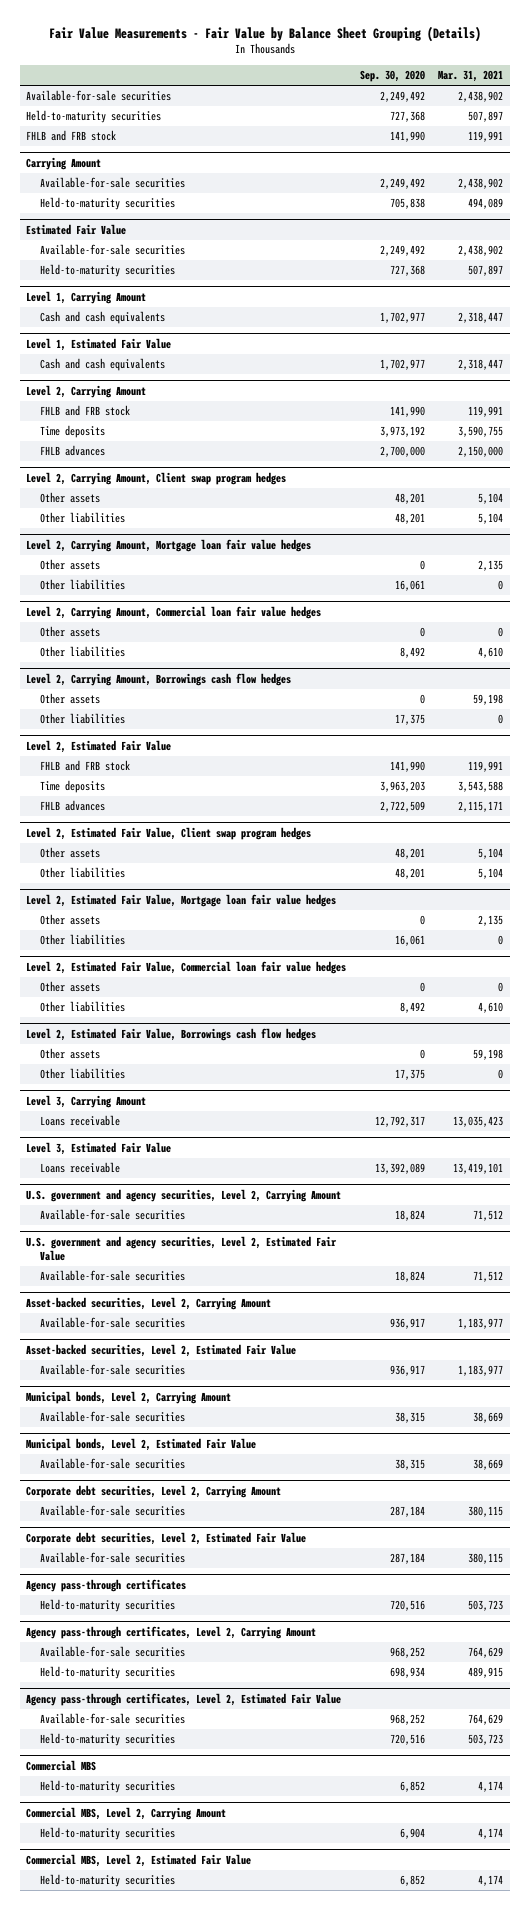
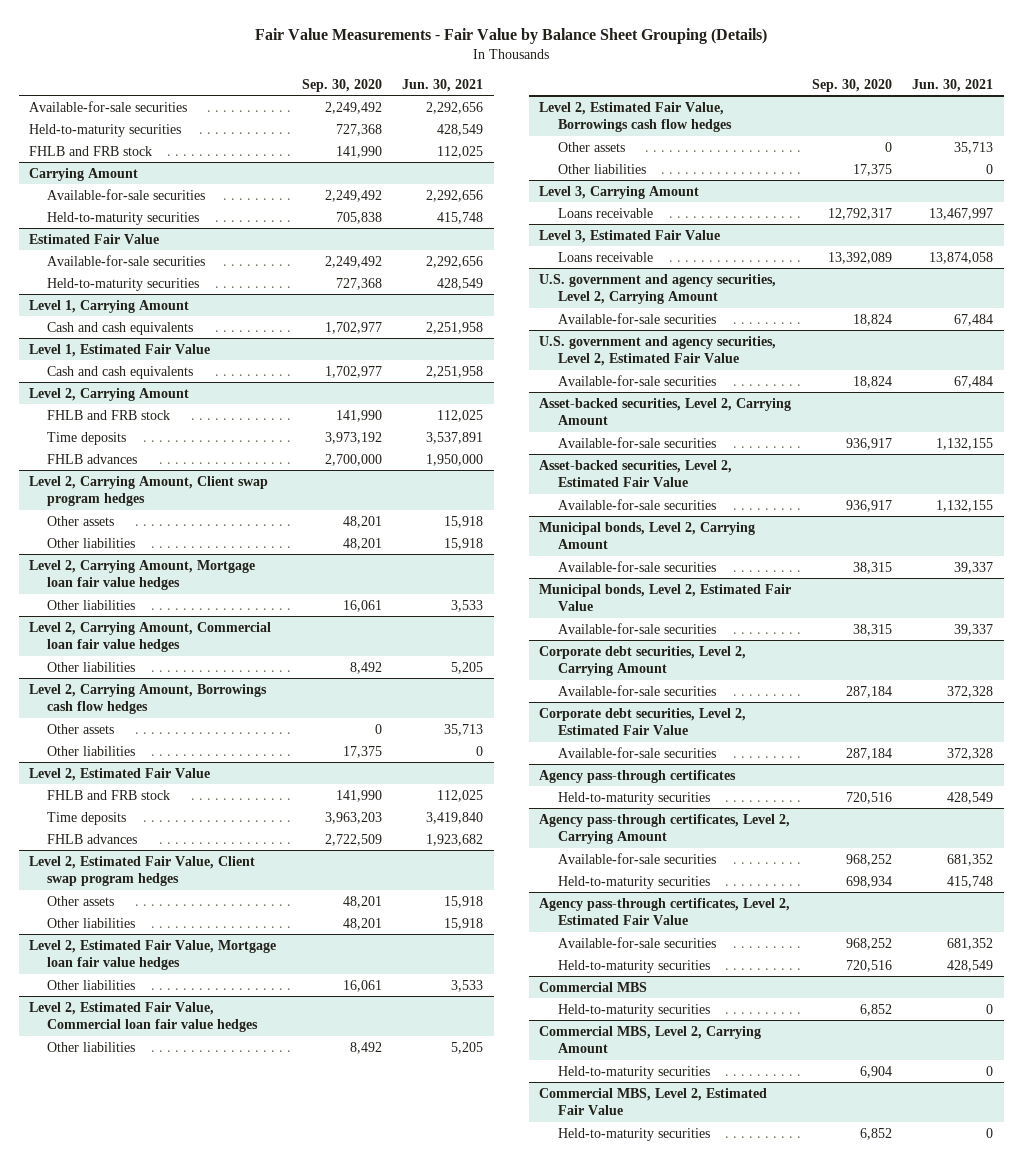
[437,70,503,83] Mar. 31, 2021 -> none
none -> [402,78,484,92] Jun. 30, 2021
[40,559,101,571] Other assets -> none
[40,626,101,638] Other assets -> none
[40,914,101,926] Other assets -> none
[40,981,101,993] Other assets -> none

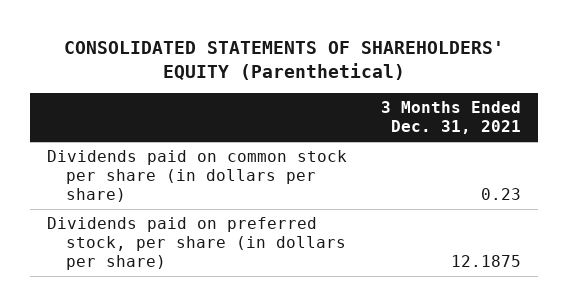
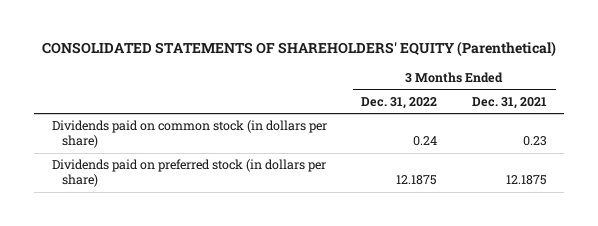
none -> [361,96,438,109] Dec. 31, 2022
[46,150,347,202] Dividends paid on common stock per share (in dollars per share) -> [51,120,327,149] Dividends paid on common stock (in dollars per share)
[46,217,347,270] Dividends paid on preferred stock, per share (in dollars per share) -> [51,159,326,188] Dividends paid on preferred stock (in dollars per share)

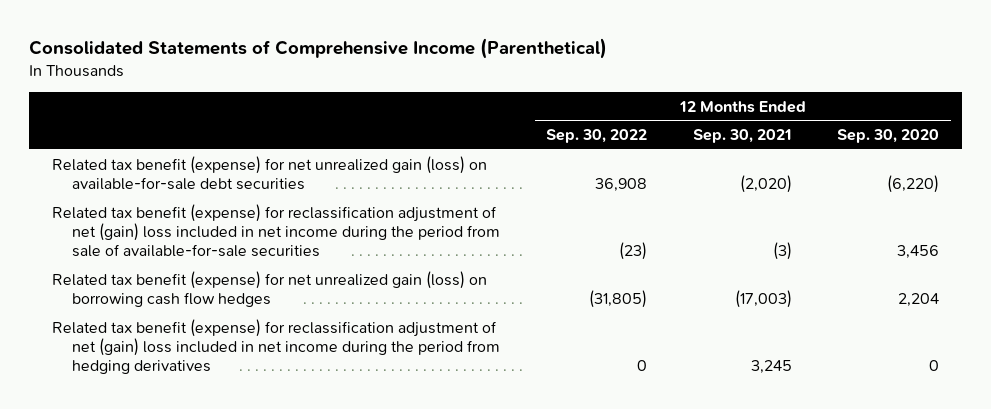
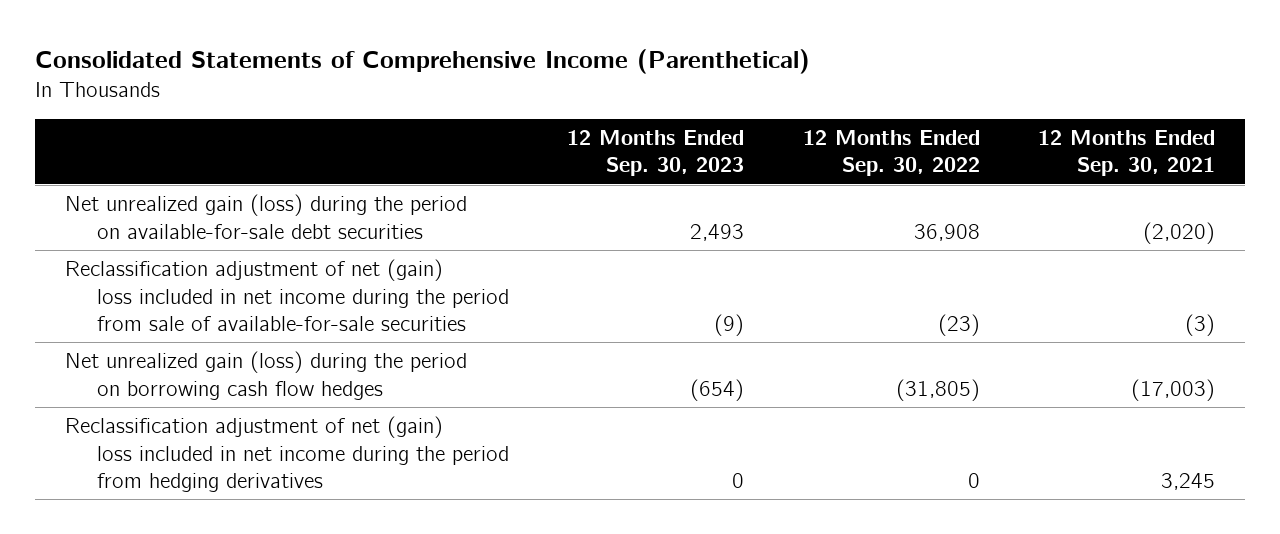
[837,129,940,144] Sep. 30, 2020 -> none
none -> [567,130,745,177] 12 Months Ended Sep. 30, 2023
[51,155,487,190] Related tax benefit (expense) for net unrealized gain (loss) on available-for-sale debt securities -> [64,194,467,239] Net unrealized gain (loss) during the period on available-for-sale debt securities
[51,203,501,257] Related tax benefit (expense) for reclassification adjustment of net (gain) loss included in net income during the period from sale of available-for-sale securities -> [64,259,509,331] Reclassification adjustment of net (gain) loss included in net income during the period from sale of available-for-sale securities
[51,270,487,307] Related tax benefit (expense) for net unrealized gain (loss) on borrowing cash flow hedges -> [64,351,467,400] Net unrealized gain (loss) during the period on borrowing cash flow hedges
[51,318,501,374] Related tax benefit (expense) for reclassification adjustment of net (gain) loss included in net income during the period from hedging derivatives -> [64,416,509,492] Reclassification adjustment of net (gain) loss included in net income during the period from hedging derivatives

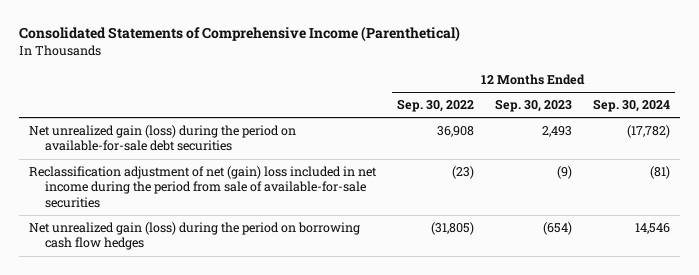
[1038,130,1216,177] 12 Months Ended Sep. 30, 2021 -> none
none -> [592,99,670,113] Sep. 30, 2024
[64,416,509,492] Reclassification adjustment of net (gain) loss included in net income during the period from hedging derivatives -> none

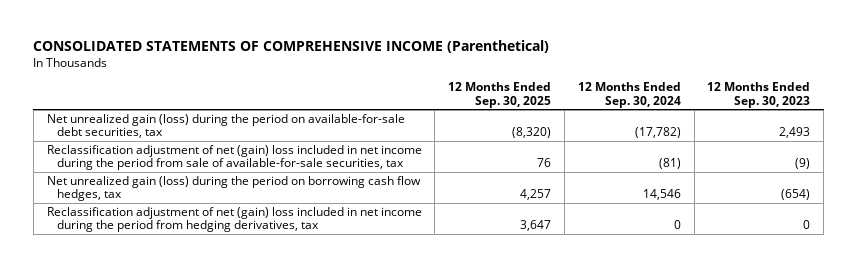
[18,25,460,42] Consolidated Statements of Comprehensive Income (Parenthetical) -> [33,40,550,54] CONSOLIDATED STATEMENTS OF COMPREHENSIVE INCOME (Parenthetical)
[397,99,475,113] Sep. 30, 2022 -> none
none -> [448,82,552,108] 12 Months Ended Sep. 30, 2025
[29,125,297,152] Net unrealized gain (loss) during the period on available-for-sale debt securities -> [46,113,405,139] Net unrealized gain (loss) during the period on available-for-sale debt securities, tax
[29,166,378,208] Reclassification adjustment of net (gain) loss included in net income during the period from sale of available-for-sale securities -> [46,144,422,171] Reclassification adjustment of net (gain) loss included in net income during the period from sale of available-for-sale securities, tax
[29,222,361,251] Net unrealized gain (loss) during the period on borrowing cash flow hedges -> [46,175,421,202] Net unrealized gain (loss) during the period on borrowing cash flow hedges, tax
none -> [46,206,422,233] Reclassification adjustment of net (gain) loss included in net income during the period from hedging derivatives, tax

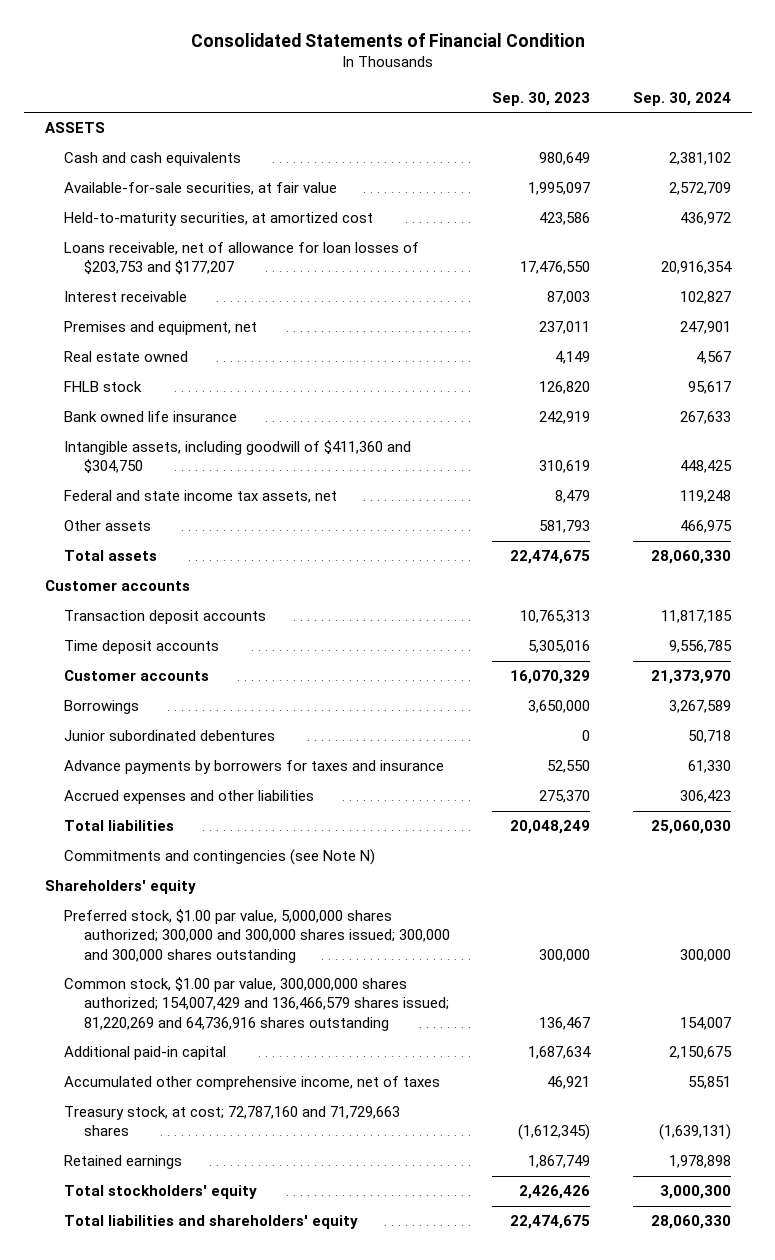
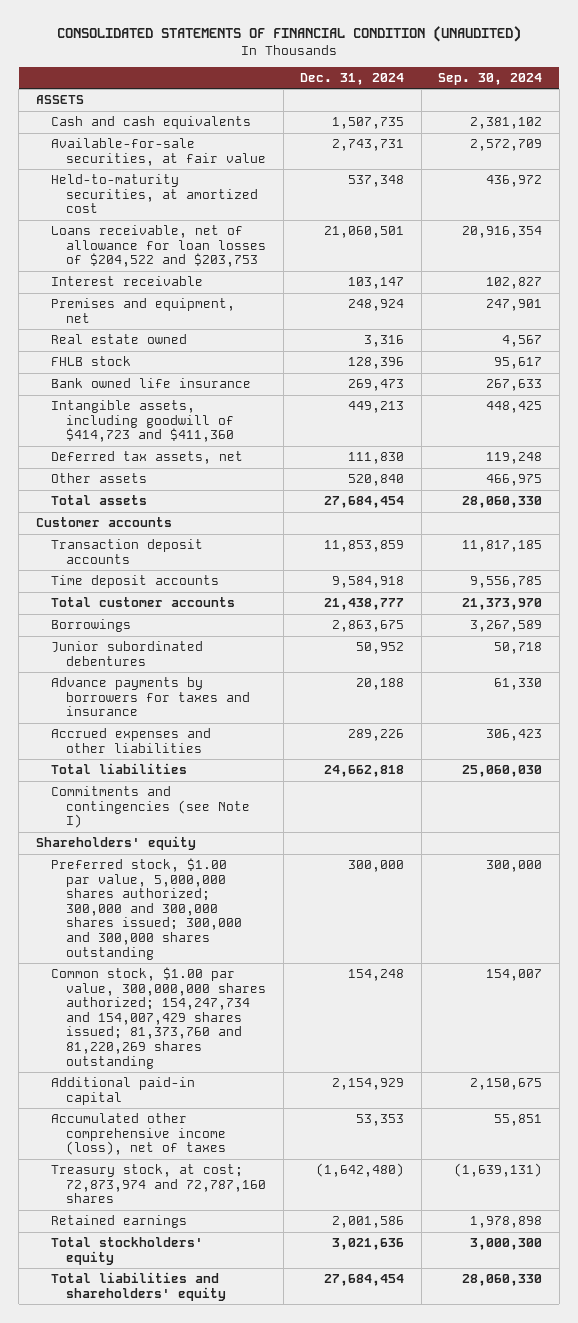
[190,32,585,47] Consolidated Statements of Financial Condition -> [57,26,522,43] CONSOLIDATED STATEMENTS OF FINANCIAL CONDITION (UNAUDITED)
[492,91,591,106] Sep. 30, 2023 -> none
none -> [300,72,405,85] Dec. 31, 2024
[64,242,420,275] Loans receivable, net of allowance for loan losses of $203,753 and $177,207 -> [51,225,267,268] Loans receivable, net of allowance for loan losses of $204,522 and $203,753
[64,440,412,474] Intangible assets, including goodwill of $411,360 and $304,750 -> [51,400,235,443] Intangible assets, including goodwill of $414,723 and $411,360
[64,490,338,504] Federal and state income tax assets, net -> [51,451,244,465] Deferred tax assets, net
[64,670,210,682] Customer accounts -> [51,597,236,608] Total customer accounts
[64,849,376,866] Commitments and contingencies (see Note N) -> [51,786,251,829] Commitments and contingencies (see Note I)
[64,977,450,1031] Common stock, $1.00 par value, 300,000,000 shares authorized; 154,007,429 and 136,466,579 shares issued; 81,220,269 and 64,736,916 shares outstanding -> [51,967,267,1069] Common stock, $1.00 par value, 300,000,000 shares authorized; 154,247,734 and 154,007,429 shares issued; 81,373,760 and 81,220,269 shares outstanding
[64,1076,441,1091] Accumulated other comprehensive income, net of taxes -> [51,1113,227,1156] Accumulated other comprehensive income (loss), net of taxes
[64,1106,401,1137] Treasury stock, at cost; 72,787,160 and 71,729,663 shares -> [51,1164,267,1204] Treasury stock, at cost; 72,873,974 and 72,787,160 shares

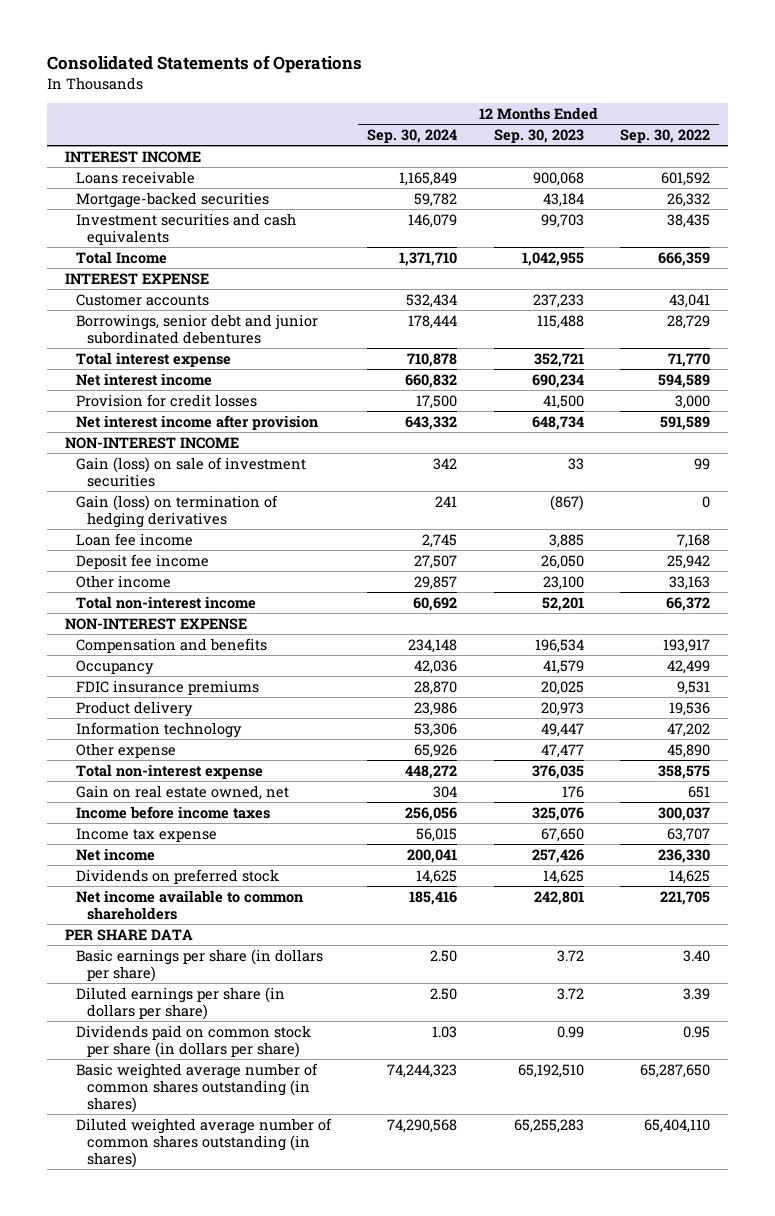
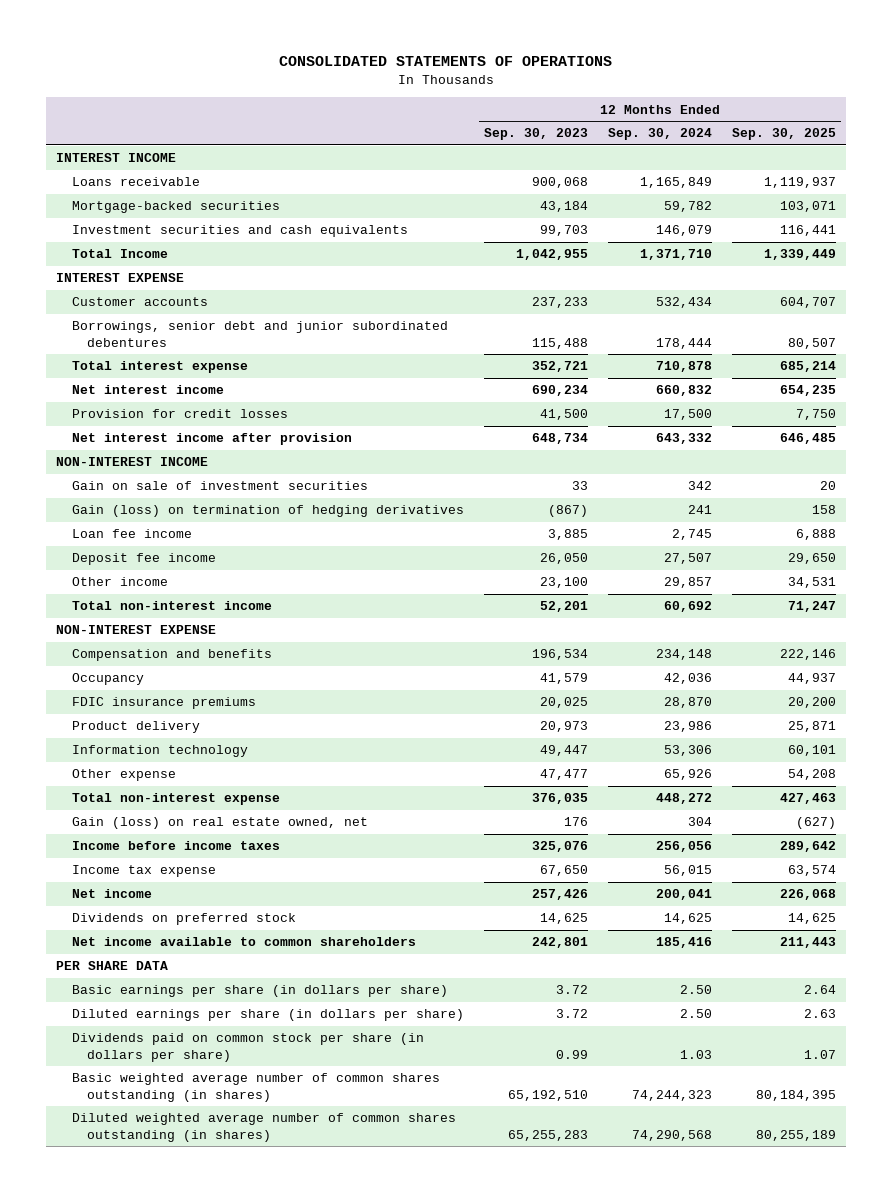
[46,55,362,74] Consolidated Statements of Operations -> [278,56,612,67] CONSOLIDATED STATEMENTS OF OPERATIONS
[620,128,711,143] Sep. 30, 2022 -> none
none -> [731,128,836,141] Sep. 30, 2025
[76,456,307,487] Gain (loss) on sale of investment securities -> [71,481,368,491] Gain on sale of investment securities
[76,784,290,800] Gain on real estate owned, net -> [71,817,368,830] Gain (loss) on real estate owned, net

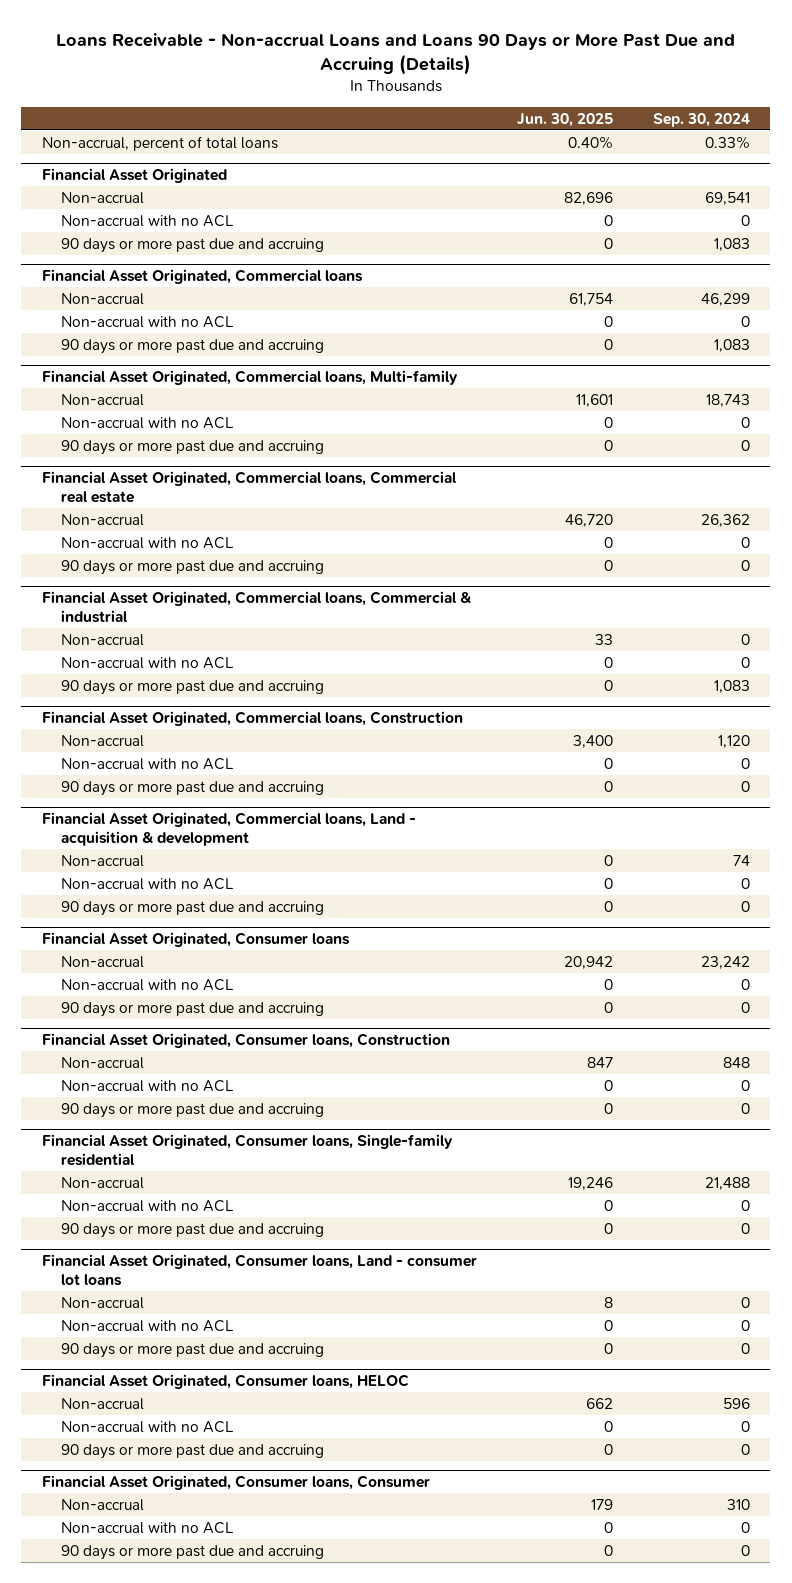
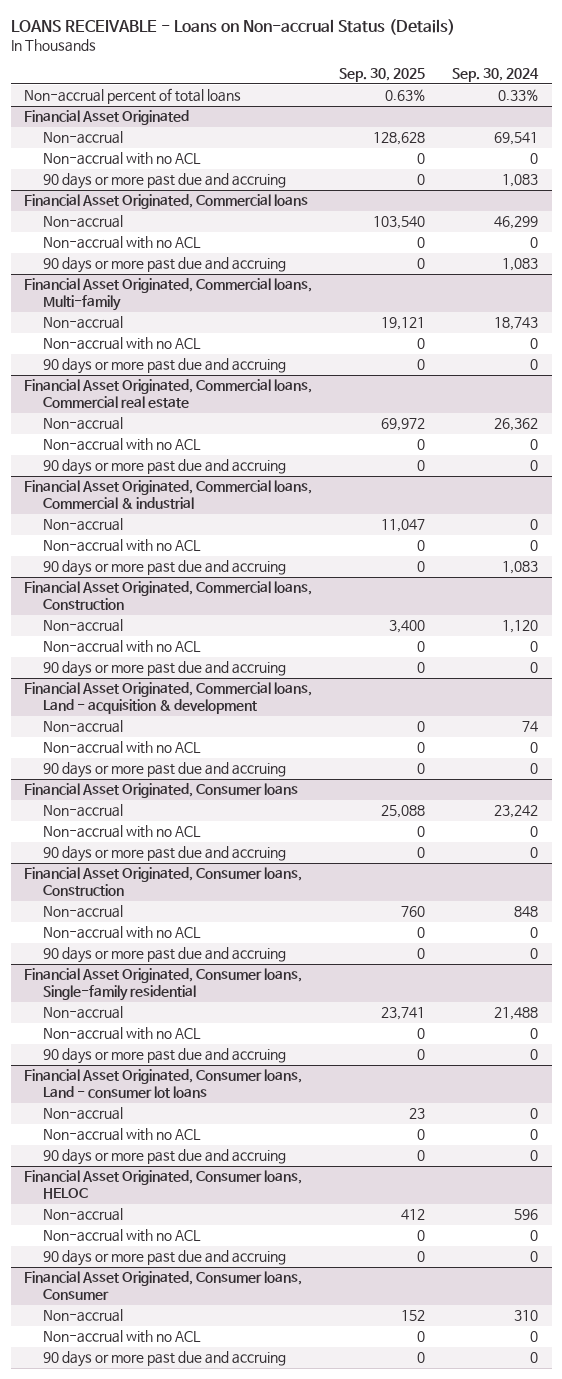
[55,32,735,76] Loans Receivable - Non-accrual Loans and Loans 90 Days or More Past Due and Accruing (Details) -> [10,18,455,35] LOANS RECEIVABLE - Loans on Non-accrual Status (Details)
[516,112,613,127] Jun. 30, 2025 -> none
none -> [339,68,426,83] Sep. 30, 2025
[41,135,278,151] Non-accrual, percent of total loans -> [24,88,242,105] Non-accrual percent of total loans

